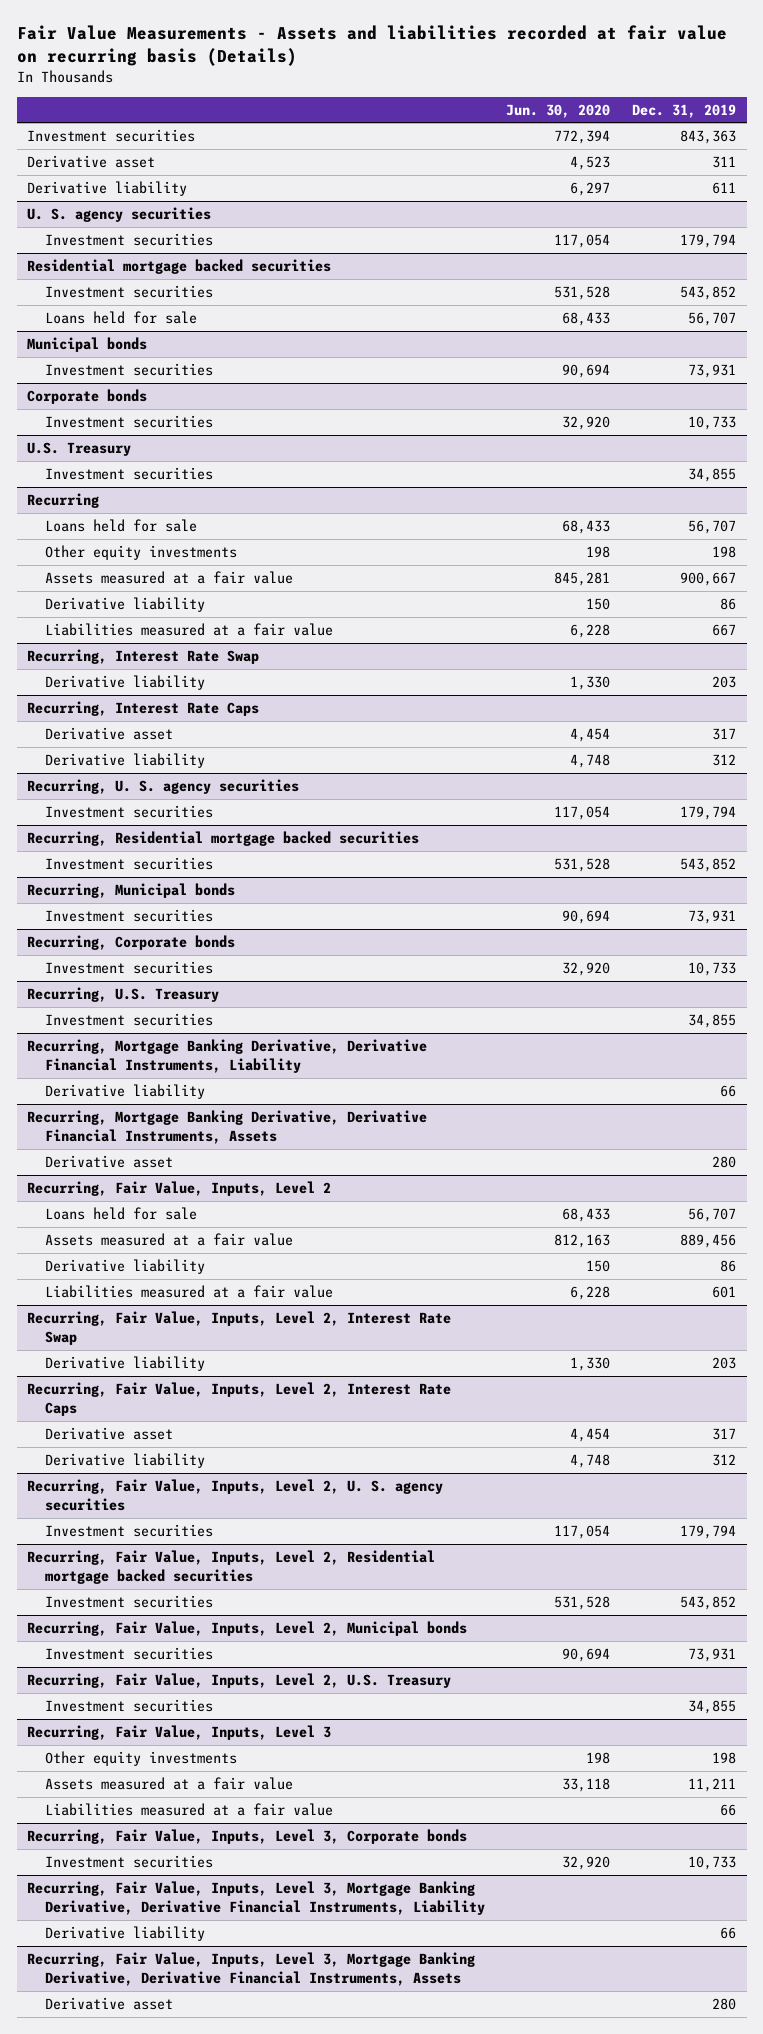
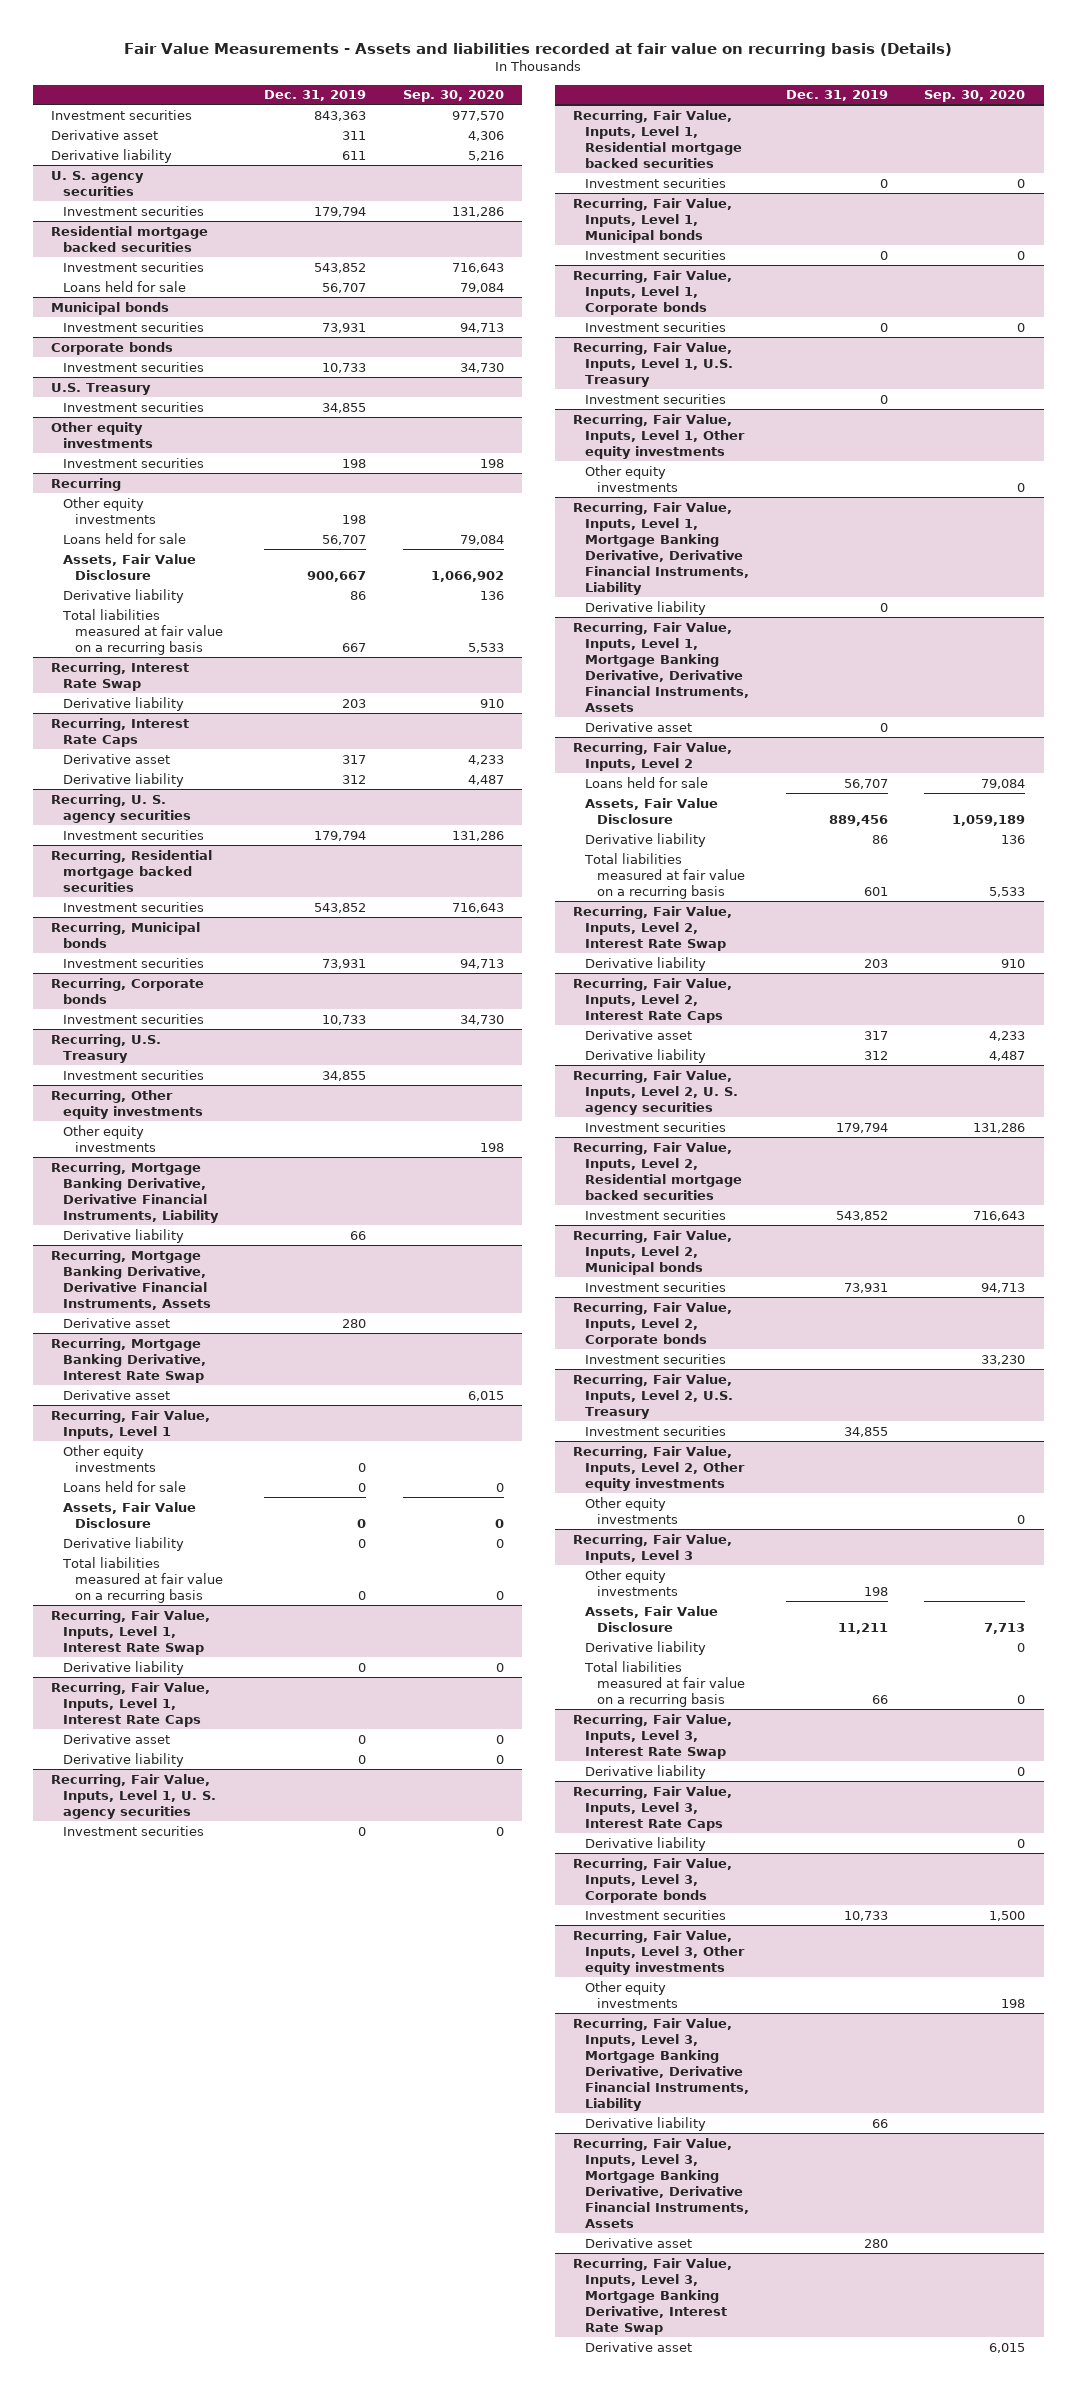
[506,103,611,118] Jun. 30, 2020 -> none
none -> [402,90,504,103] Sep. 30, 2020
none -> [51,421,154,448] Other equity investments
none -> [63,457,205,468] Investment securities
[44,519,197,533] Loans held for sale -> [63,532,187,544] Loans held for sale
[44,571,293,585] Assets measured at a fair value -> [63,553,197,580] Assets, Fair Value Disclosure
[44,623,333,637] Liabilities measured at a fair value -> [62,608,224,655] Total liabilities measured at fair value on a recurring basis
none -> [51,1089,204,1119] Recurring, Other equity investments
none -> [63,1124,157,1152] Other equity investments
none -> [51,1337,207,1383] Recurring, Mortgage Banking Derivative, Interest Rate Swap
none -> [63,1389,171,1400] Derivative asset
none -> [51,1409,211,1439] Recurring, Fair Value, Inputs, Level 1
none -> [63,1444,157,1472] Other equity investments
none -> [63,1480,187,1492] Loans held for sale
none -> [63,1501,197,1528] Assets, Fair Value Disclosure
none -> [63,1536,185,1551] Derivative liability
none -> [62,1556,224,1603] Total liabilities measured at fair value on a recurring basis
none -> [51,1609,211,1655] Recurring, Fair Value, Inputs, Level 1, Interest Rate Swap
none -> [63,1660,185,1675] Derivative liability
none -> [51,1681,211,1727] Recurring, Fair Value, Inputs, Level 1, Interest Rate Caps
none -> [63,1733,171,1744] Derivative asset
none -> [63,1752,185,1767] Derivative liability
none -> [51,1773,217,1819] Recurring, Fair Value, Inputs, Level 1, U. S. agency securities
none -> [63,1825,205,1836] Investment securities
none -> [573,109,742,168] Recurring, Fair Value, Inputs, Level 1, Residential mortgage backed securities
none -> [584,177,726,188] Investment securities
none -> [573,197,733,243] Recurring, Fair Value, Inputs, Level 1, Municipal bonds
none -> [584,249,726,260] Investment securities
none -> [573,269,733,315] Recurring, Fair Value, Inputs, Level 1, Corporate bonds
none -> [584,321,726,332] Investment securities
none -> [573,341,733,387] Recurring, Fair Value, Inputs, Level 1, U.S. Treasury
none -> [584,393,726,404] Investment securities
none -> [573,413,745,459] Recurring, Fair Value, Inputs, Level 1, Other equity investments
none -> [584,464,678,492] Other equity investments
none -> [573,501,749,595] Recurring, Fair Value, Inputs, Level 1, Mortgage Banking Derivative, Derivative Financial Instruments, Liability
none -> [584,600,706,615] Derivative liability
none -> [573,621,749,712] Recurring, Fair Value, Inputs, Level 1, Mortgage Banking Derivative, Derivative Financial Instruments, Assets
none -> [584,721,692,732] Derivative asset
[44,1233,293,1247] Assets measured at a fair value -> [584,797,718,824] Assets, Fair Value Disclosure
[44,1285,333,1299] Liabilities measured at a fair value -> [583,852,745,899] Total liabilities measured at fair value on a recurring basis
none -> [573,1301,733,1347] Recurring, Fair Value, Inputs, Level 2, Corporate bonds
none -> [584,1353,726,1364] Investment securities
none -> [573,1445,745,1491] Recurring, Fair Value, Inputs, Level 2, Other equity investments
none -> [584,1496,678,1524] Other equity investments
[44,1777,293,1791] Assets measured at a fair value -> [584,1605,718,1632] Assets, Fair Value Disclosure
none -> [584,1640,706,1655] Derivative liability
[44,1803,333,1817] Liabilities measured at a fair value -> [583,1660,745,1707] Total liabilities measured at fair value on a recurring basis
none -> [573,1713,733,1759] Recurring, Fair Value, Inputs, Level 3, Interest Rate Swap
none -> [584,1764,706,1779] Derivative liability
none -> [573,1785,733,1831] Recurring, Fair Value, Inputs, Level 3, Interest Rate Caps
none -> [584,1836,706,1851] Derivative liability
none -> [573,1929,745,1975] Recurring, Fair Value, Inputs, Level 3, Other equity investments
none -> [584,1980,678,2008] Other equity investments
none -> [573,2257,733,2335] Recurring, Fair Value, Inputs, Level 3, Mortgage Banking Derivative, Interest Rate Swap
none -> [584,2341,692,2352] Derivative asset

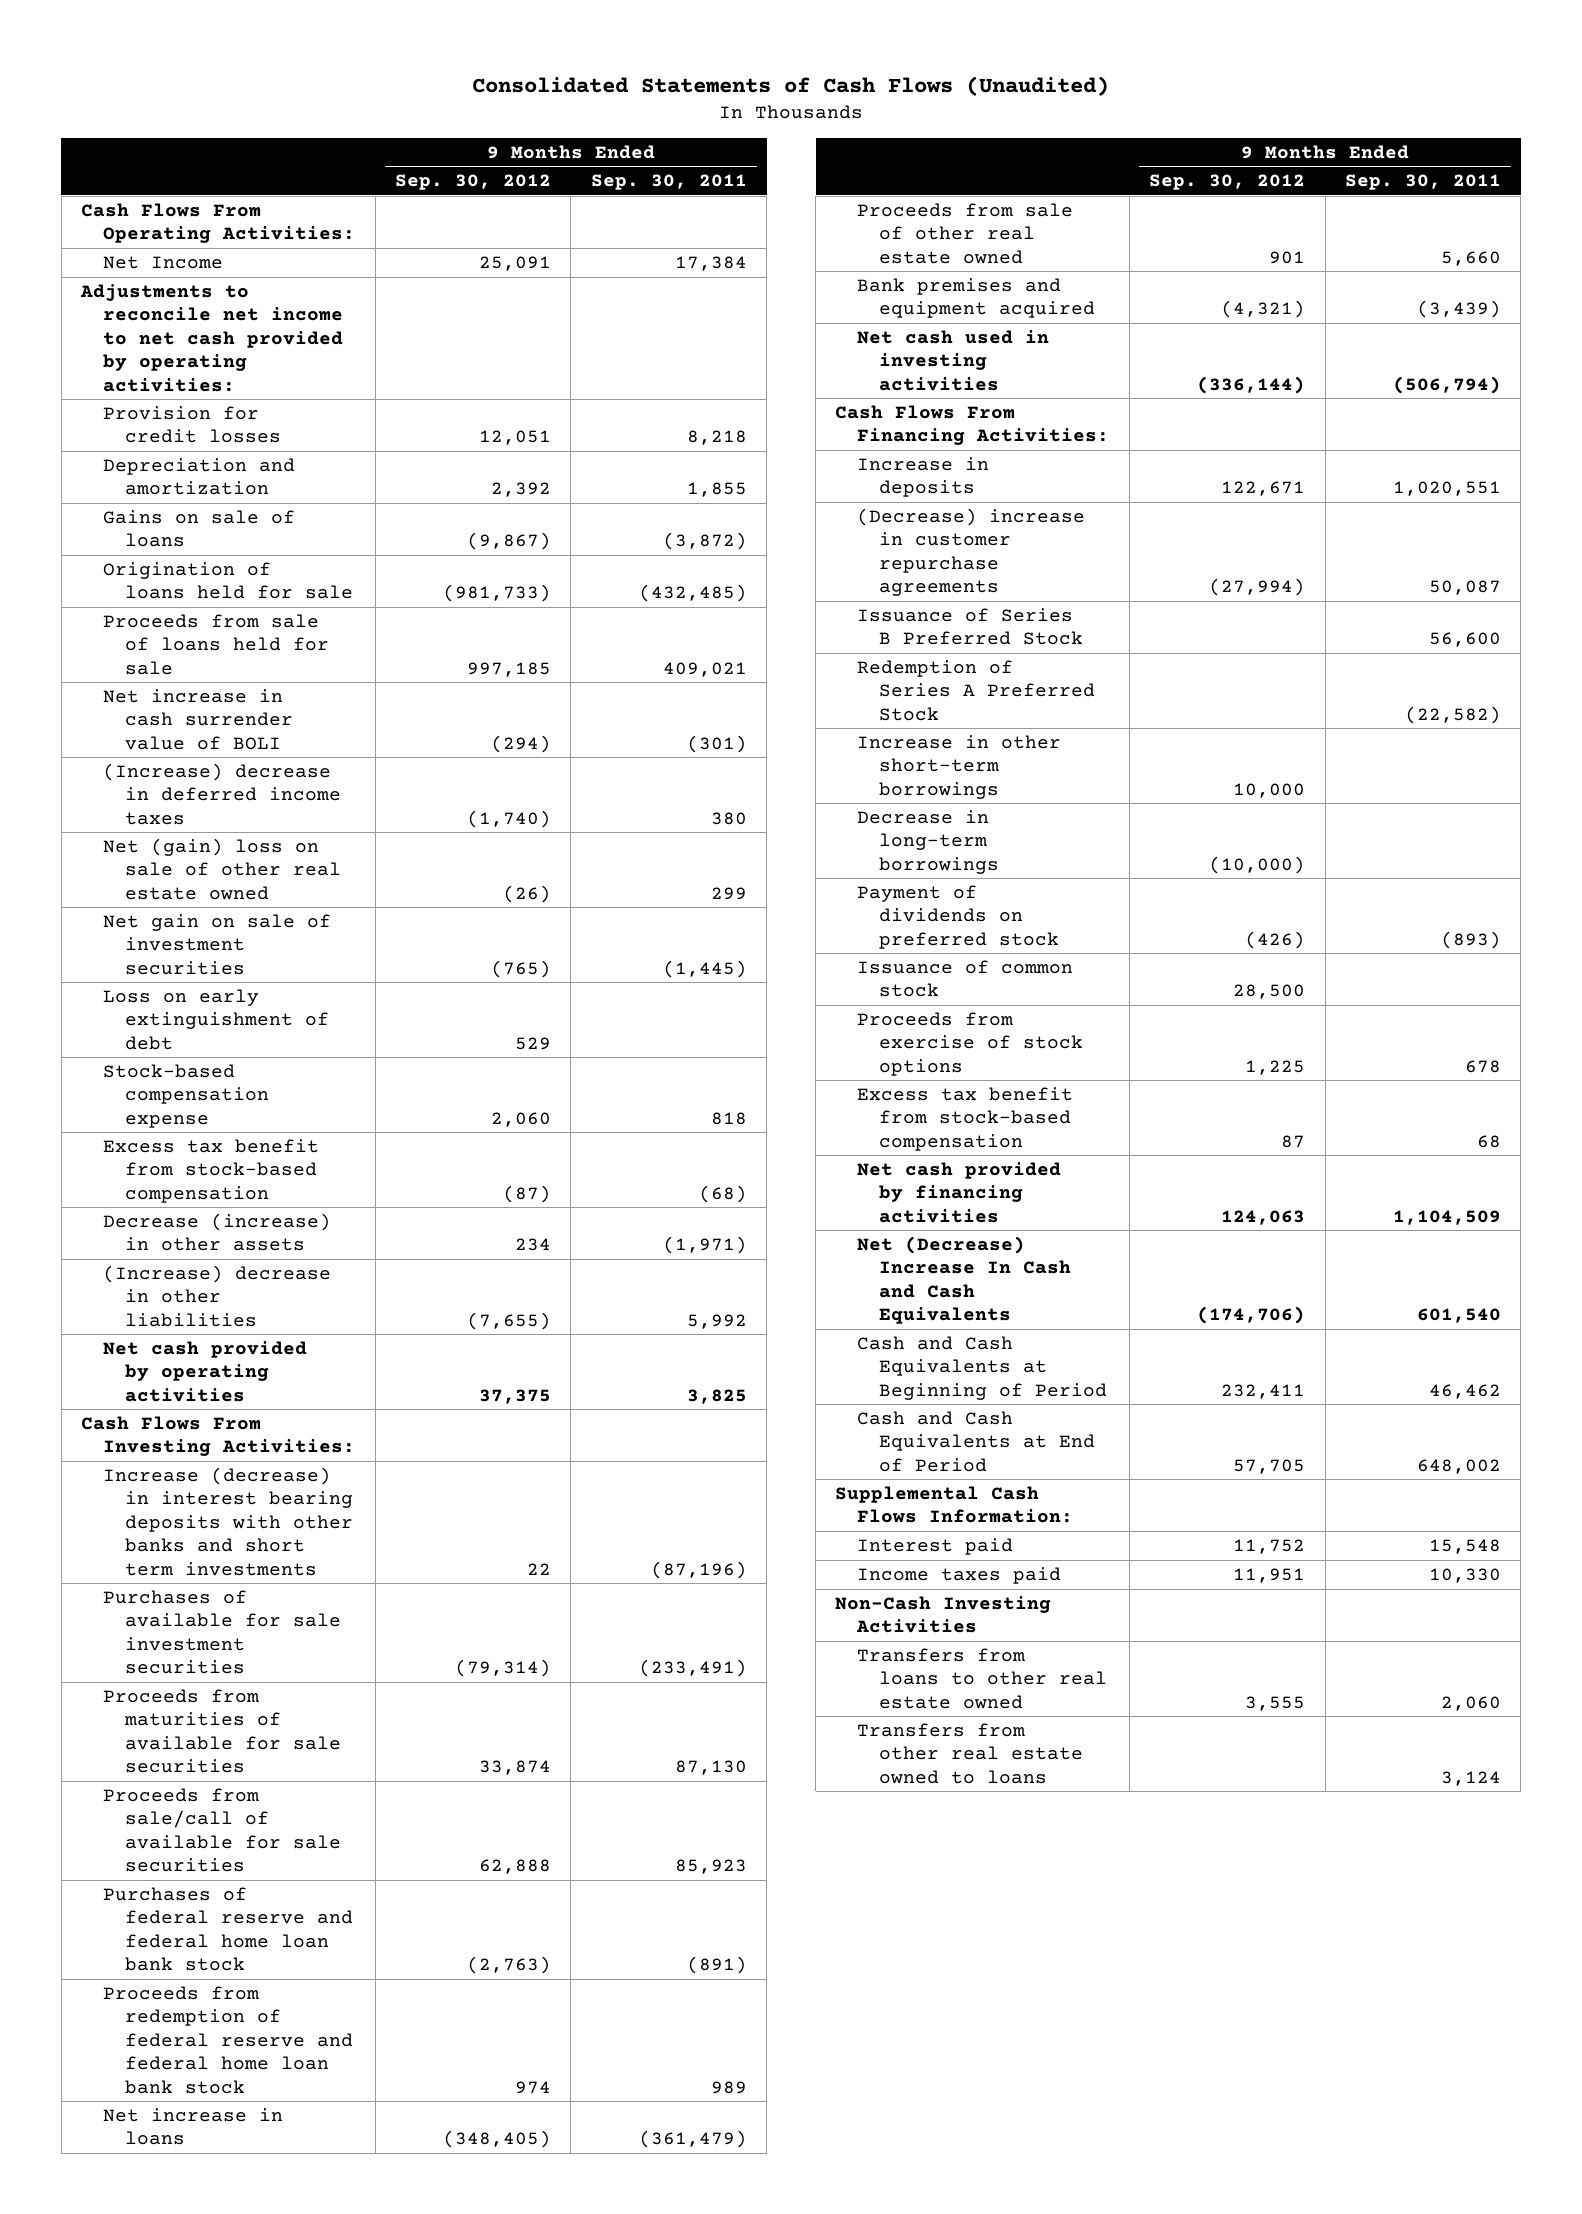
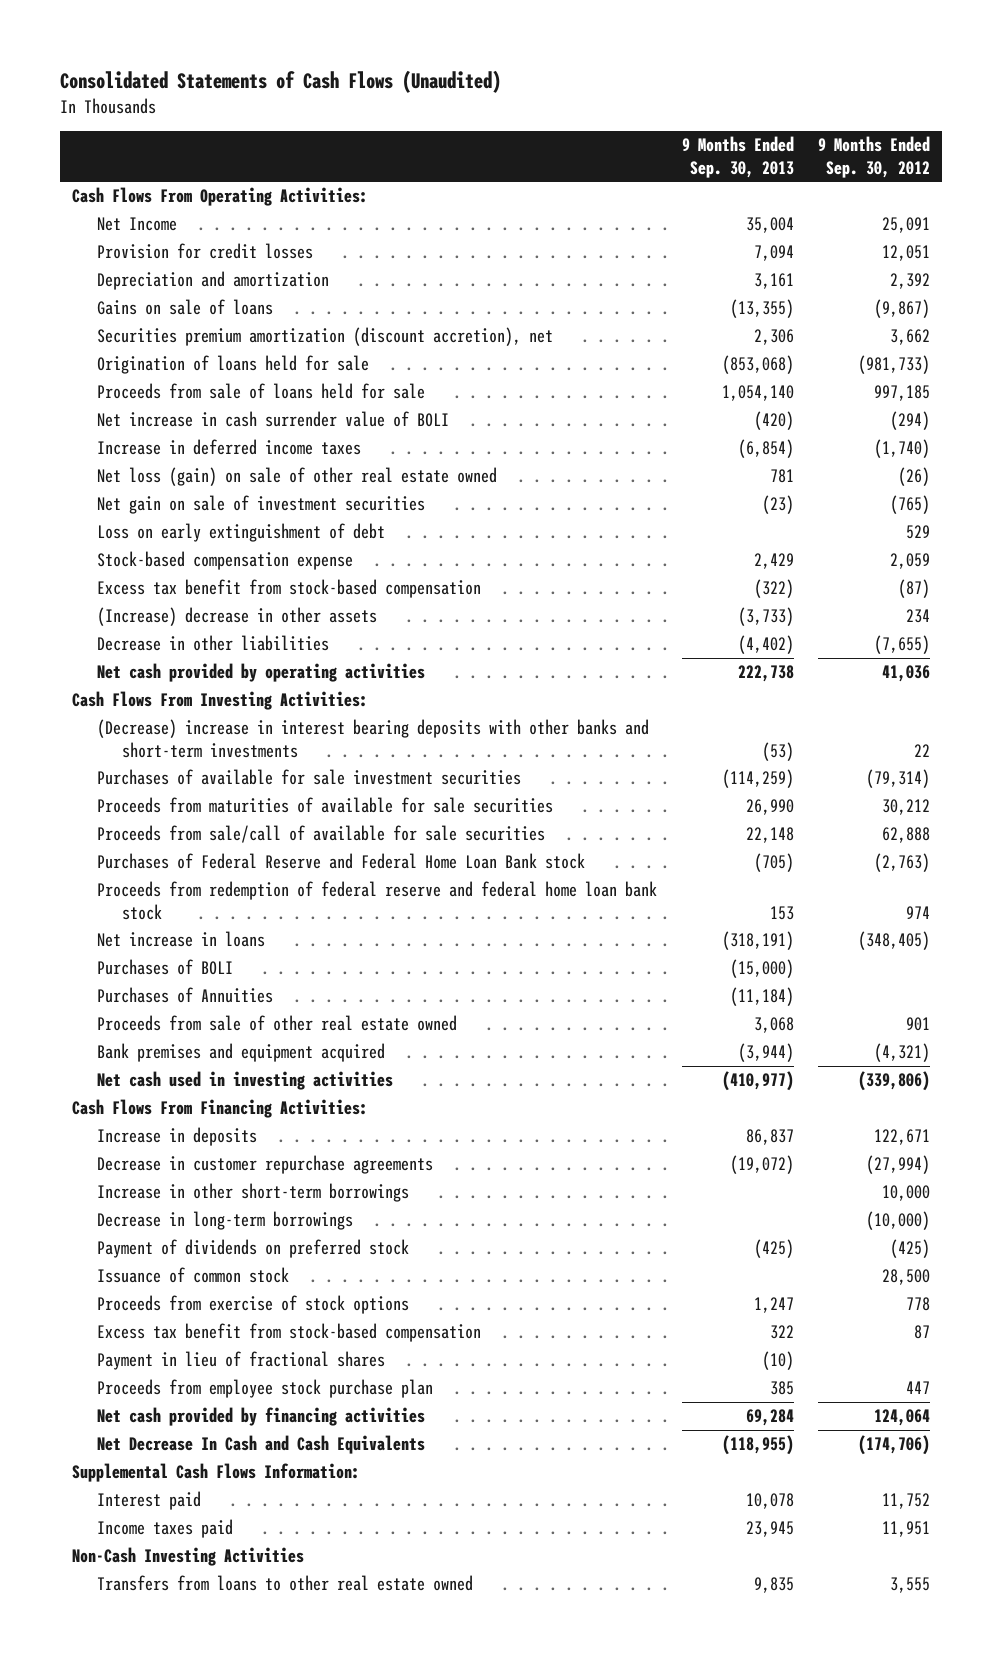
[590,174,747,191] Sep. 30, 2011 -> none
none -> [681,136,794,179] 9 Months Ended Sep. 30, 2013
[80,283,344,392] Adjustments to reconcile net income to net cash provided by operating activities: -> none
none -> [97,327,554,347] Securities premium amortization (discount accretion), net
[103,762,342,825] (Increase) decrease in deferred income taxes -> [97,439,362,456] Increase in deferred income taxes
[103,837,342,900] Net (gain) loss on sale of other real estate owned -> [97,467,498,487] Net loss (gain) on sale of other real estate owned
[491,1111,552,1127] 2,060 -> [889,553,930,570] 2,059
[103,1212,332,1252] Decrease (increase) in other assets -> [97,607,378,627] (Increase) decrease in other assets
[103,1264,332,1327] (Increase) decrease in other liabilities -> [97,635,330,652] Decrease in other liabilities
[479,1388,552,1404] 37,375 -> [881,665,930,683] 41,036
[103,1466,354,1576] Increase (decrease) in interest bearing deposits with other banks and short term investments -> [97,719,650,758] (Decrease) increase in interest bearing deposits with other banks and short-term investments
[479,1760,552,1776] 33,874 -> [881,799,930,816] 30,212
[103,1886,354,1972] Purchases of federal reserve and federal home loan bank stock -> [97,853,586,870] Purchases of Federal Reserve and Federal Home Loan Bank stock
none -> [97,959,234,976] Purchases of BOLI
none -> [97,987,274,1004] Purchases of Annuities
[1197,375,1306,394] (336,144) -> [857,1071,930,1092] (339,806)
[857,607,1084,646] Issuance of Series B Preferred Stock -> none
[857,659,1096,721] Redemption of Series A Preferred Stock -> none
[857,507,1086,597] (Decrease) increase in customer repurchase agreements -> [97,1155,434,1175] Decrease in customer repurchase agreements
[1245,930,1306,949] (426) -> [889,1239,930,1259] (425)
[1245,1059,1306,1075] 1,225 -> [905,1297,930,1312] 778
[857,1335,1108,1400] Cash and Cash Equivalents at Beginning of Period -> none
[857,1410,1096,1472] Cash and Cash Equivalents at End of Period -> none
none -> [97,1351,386,1371] Payment in lieu of fractional shares
none -> [97,1379,434,1399] Proceeds from employee stock purchase plan
[1221,1209,1306,1225] 124,063 -> [873,1409,930,1427] 124,064
[857,1235,1072,1325] Net (Decrease) Increase In Cash and Cash Equivalents -> [97,1435,426,1455] Net Decrease In Cash and Cash Equivalents
[857,1722,1084,1784] Transfers from other real estate owned to loans -> none

